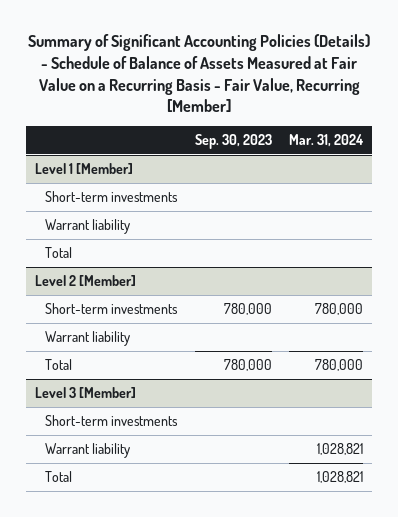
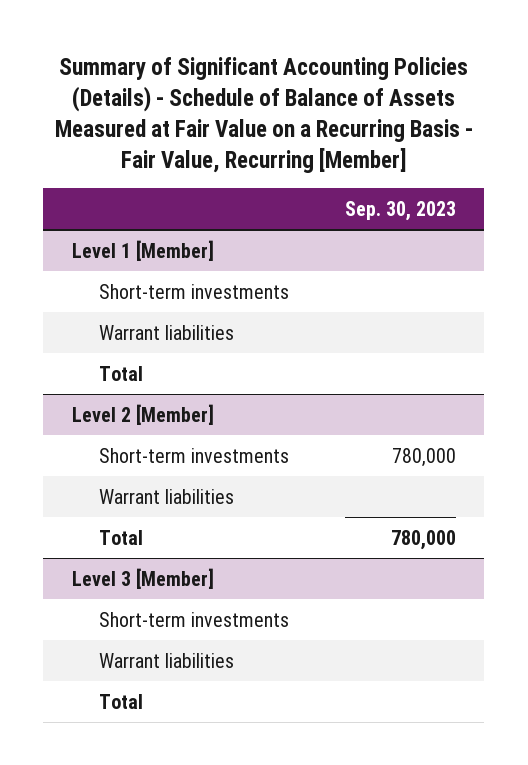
[289,134,365,148] Mar. 31, 2024 -> none
[45,219,131,235] Warrant liability -> [98,324,234,340] Warrant liabilities
[45,331,131,347] Warrant liability -> [98,488,234,504] Warrant liabilities
[45,443,131,459] Warrant liability -> [98,652,234,668] Warrant liabilities

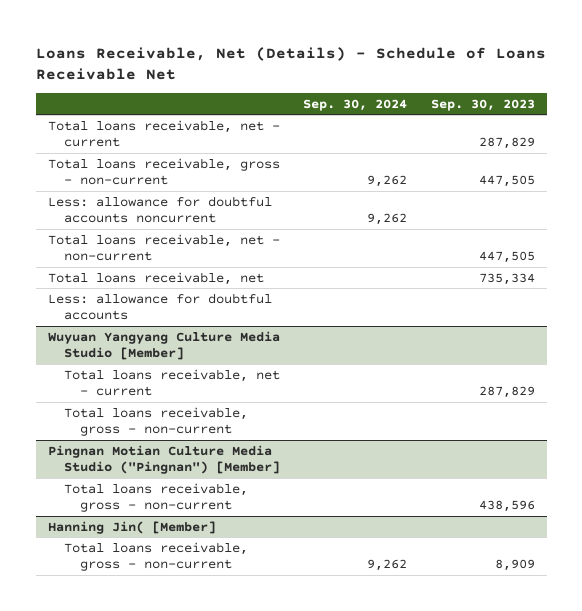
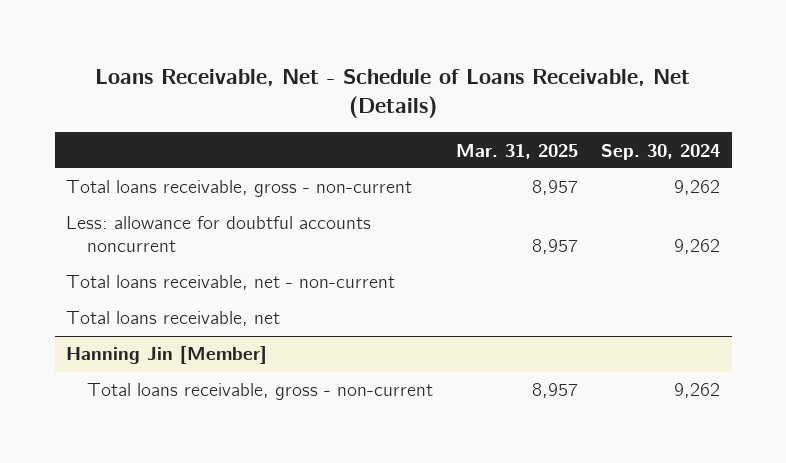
[35,46,546,81] Loans Receivable, Net (Details) - Schedule of Loans Receivable Net -> [95,68,691,119] Loans Receivable, Net - Schedule of Loans Receivable, Net (Details)
[430,98,535,111] Sep. 30, 2023 -> none
none -> [455,143,578,159] Mar. 31, 2025
[47,119,280,148] Total loans receivable, net - current -> none
[47,292,272,321] Less: allowance for doubtful accounts -> none
[47,330,280,361] Wuyuan Yangyang Culture Media Studio [Member] -> none
[63,368,280,397] Total loans receivable, net - current -> none
[63,406,248,437] Total loans receivable, gross - non-current -> none
[47,444,280,475] Pingnan Motian Culture Media Studio ("Pingnan") [Member] -> none
[63,482,248,513] Total loans receivable, gross - non-current -> none
[47,520,216,534] Hanning Jin( [Member] -> [66,346,268,365] Hanning Jin [Member]

